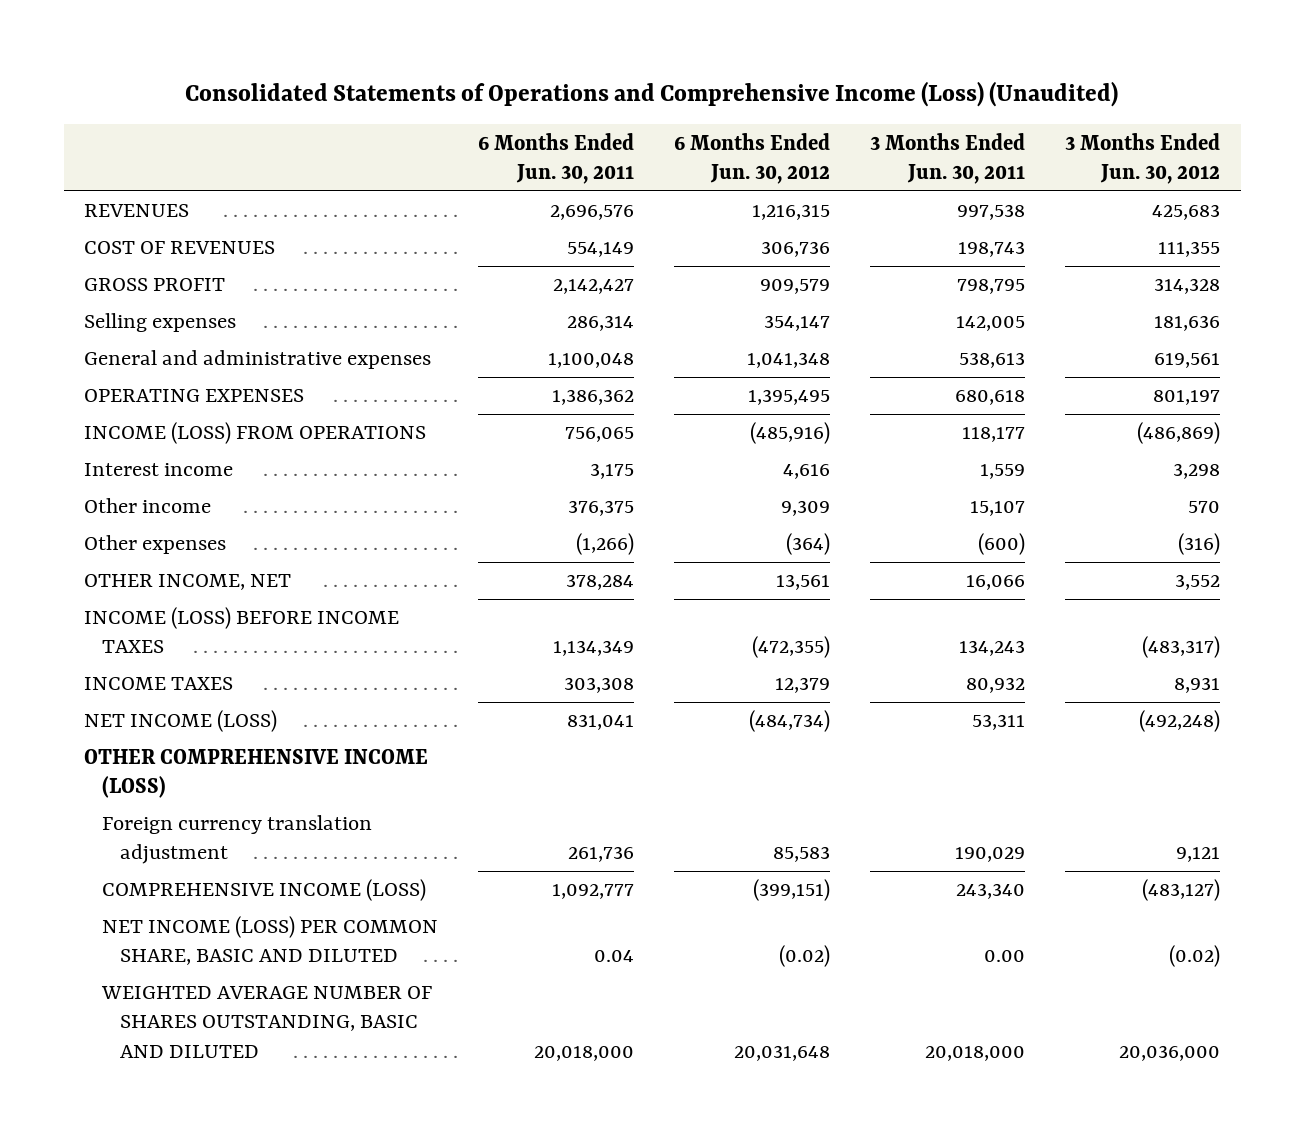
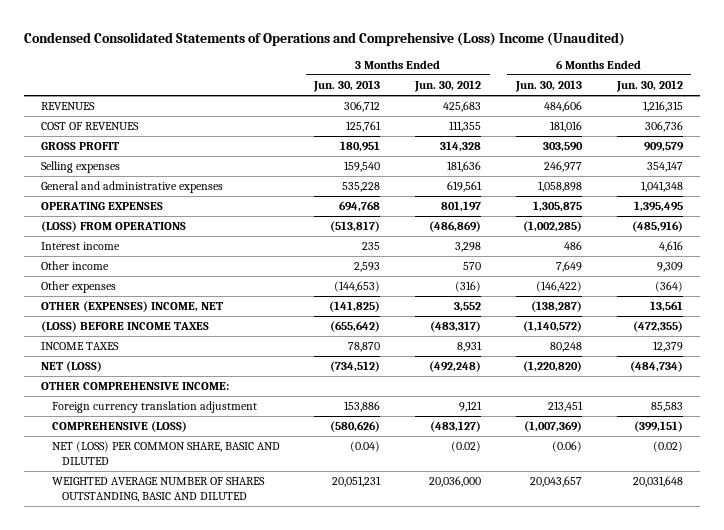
[185,80,1119,107] Consolidated Statements of Operations and Comprehensive Income (Loss) (Unaudited) -> [24,31,626,46] Condensed Consolidated Statements of Operations and Comprehensive (Loss) Income (Unaudited)
[477,132,634,184] 6 Months Ended Jun. 30, 2011 -> none
[870,132,1026,184] 3 Months Ended Jun. 30, 2011 -> none
none -> [313,80,381,93] Jun. 30, 2013
none -> [514,80,582,93] Jun. 30, 2013
[83,422,426,445] INCOME (LOSS) FROM OPERATIONS -> [41,221,187,233] (LOSS) FROM OPERATIONS
[83,574,291,591] OTHER INCOME, NET -> [41,301,224,313] OTHER (EXPENSES) INCOME, NET
[83,607,399,654] INCOME (LOSS) BEFORE INCOME TAXES -> [41,321,210,333] (LOSS) BEFORE INCOME TAXES
[83,710,277,733] NET INCOME (LOSS) -> [41,361,103,373] NET (LOSS)
[83,749,428,799] OTHER COMPREHENSIVE INCOME (LOSS) -> [41,382,230,391] OTHER COMPREHENSIVE INCOME:
[101,879,426,902] COMPREHENSIVE INCOME (LOSS) -> [51,421,187,433] COMPREHENSIVE (LOSS)
[101,916,438,966] NET INCOME (LOSS) PER COMMON SHARE, BASIC AND DILUTED -> [51,441,280,465] NET (LOSS) PER COMMON SHARE, BASIC AND DILUTED

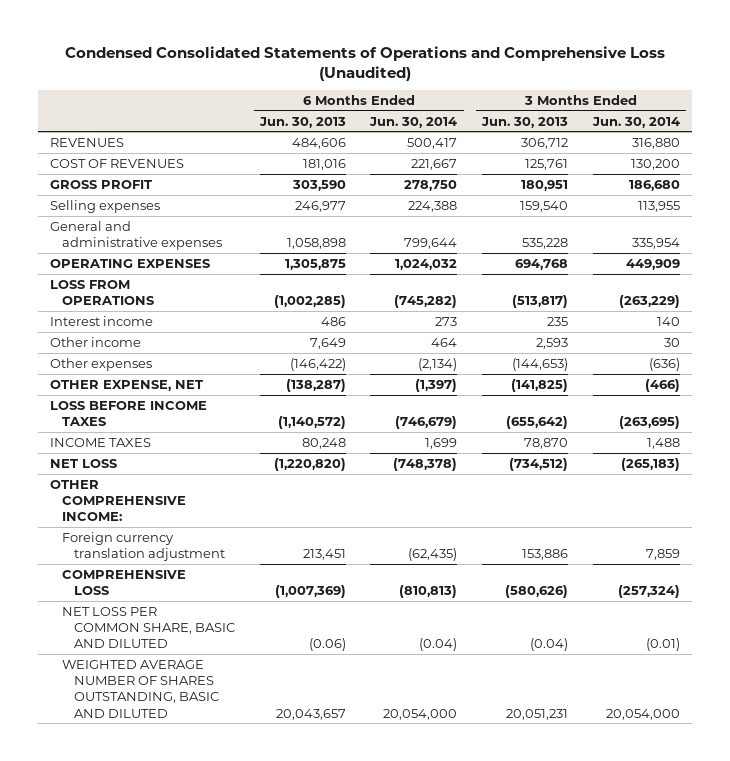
[24,31,626,46] Condensed Consolidated Statements of Operations and Comprehensive (Loss) Income (Unaudited) -> [64,45,665,81] Condensed Consolidated Statements of Operations and Comprehensive Loss (Unaudited)
[414,80,482,93] Jun. 30, 2012 -> none
[615,80,683,93] Jun. 30, 2012 -> none
none -> [369,116,458,128] Jun. 30, 2014
none -> [591,116,680,128] Jun. 30, 2014
[41,221,187,233] (LOSS) FROM OPERATIONS -> [49,279,154,306] LOSS FROM OPERATIONS
[41,301,224,313] OTHER (EXPENSES) INCOME, NET -> [49,379,203,391] OTHER EXPENSE, NET
[41,321,210,333] (LOSS) BEFORE INCOME TAXES -> [49,400,207,427] LOSS BEFORE INCOME TAXES
[41,361,103,373] NET (LOSS) -> [49,458,117,468] NET LOSS
[51,421,187,433] COMPREHENSIVE (LOSS) -> [61,569,186,596] COMPREHENSIVE LOSS
[51,441,280,465] NET (LOSS) PER COMMON SHARE, BASIC AND DILUTED -> [61,606,236,649] NET LOSS PER COMMON SHARE, BASIC AND DILUTED

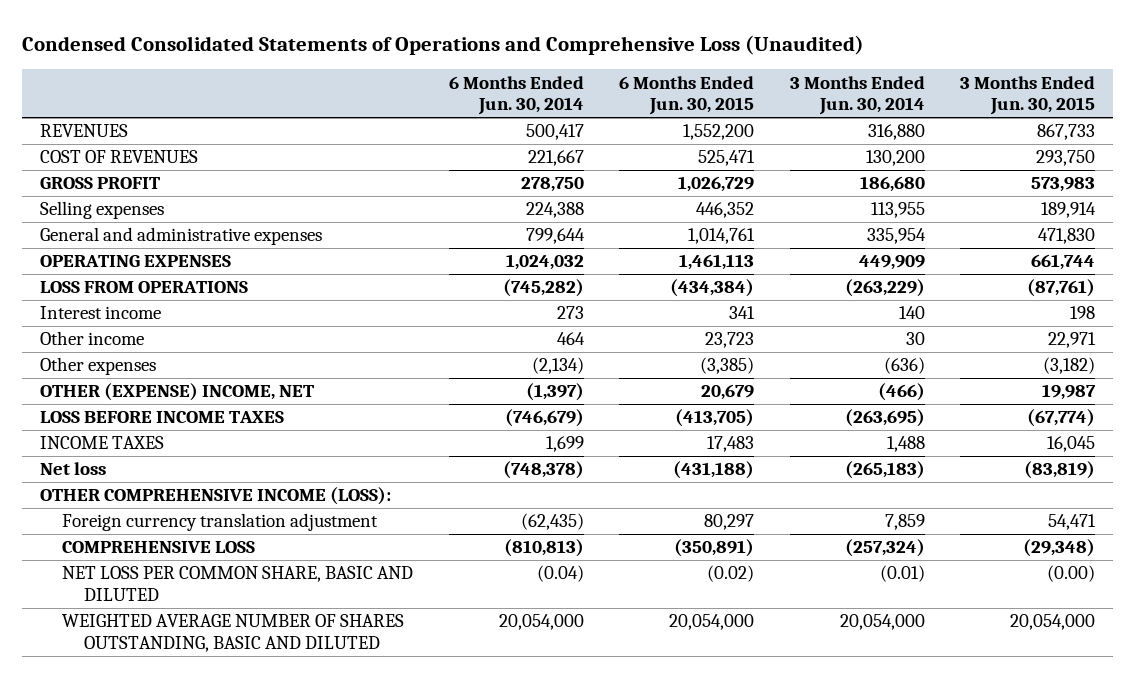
[258,116,346,128] Jun. 30, 2013 -> none
[481,116,569,128] Jun. 30, 2013 -> none
none -> [619,75,755,116] 6 Months Ended Jun. 30, 2015
none -> [960,75,1096,116] 3 Months Ended Jun. 30, 2015
[49,379,203,391] OTHER EXPENSE, NET -> [40,383,315,402] OTHER (EXPENSE) INCOME, NET
[49,458,117,468] NET LOSS -> [40,462,107,476] Net loss
[49,479,186,522] OTHER COMPREHENSIVE INCOME: -> [40,487,392,506] OTHER COMPREHENSIVE INCOME (LOSS):

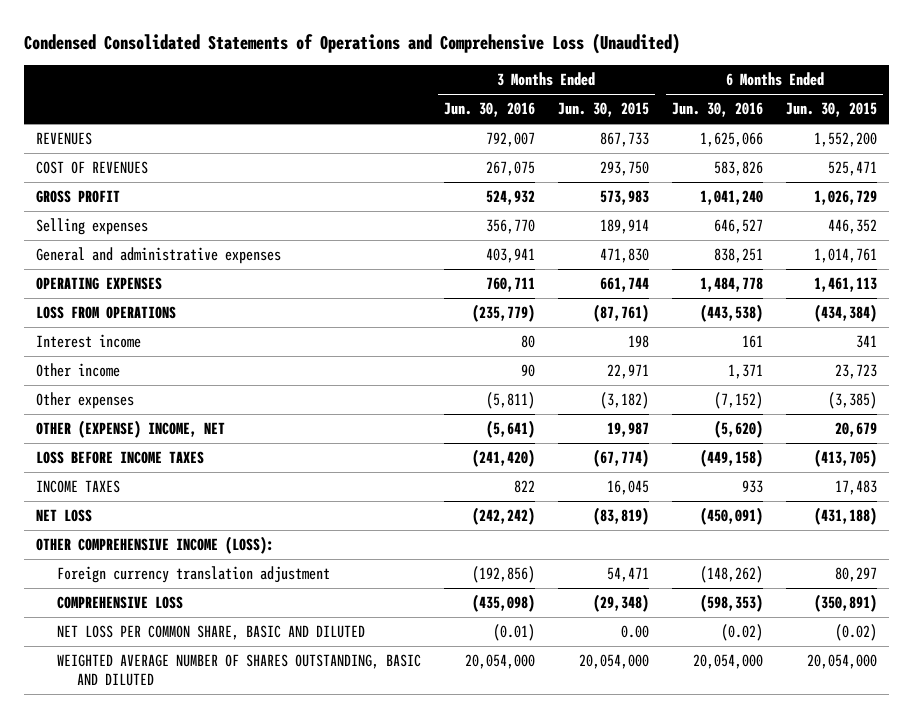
[448,75,584,116] 6 Months Ended Jun. 30, 2014 -> none
[789,75,925,116] 3 Months Ended Jun. 30, 2014 -> none
none -> [443,102,535,118] Jun. 30, 2016
none -> [671,102,763,118] Jun. 30, 2016
[40,462,107,476] Net loss -> [35,509,92,523] NET LOSS
[1047,565,1096,583] (0.00) -> [620,625,649,639] 0.00

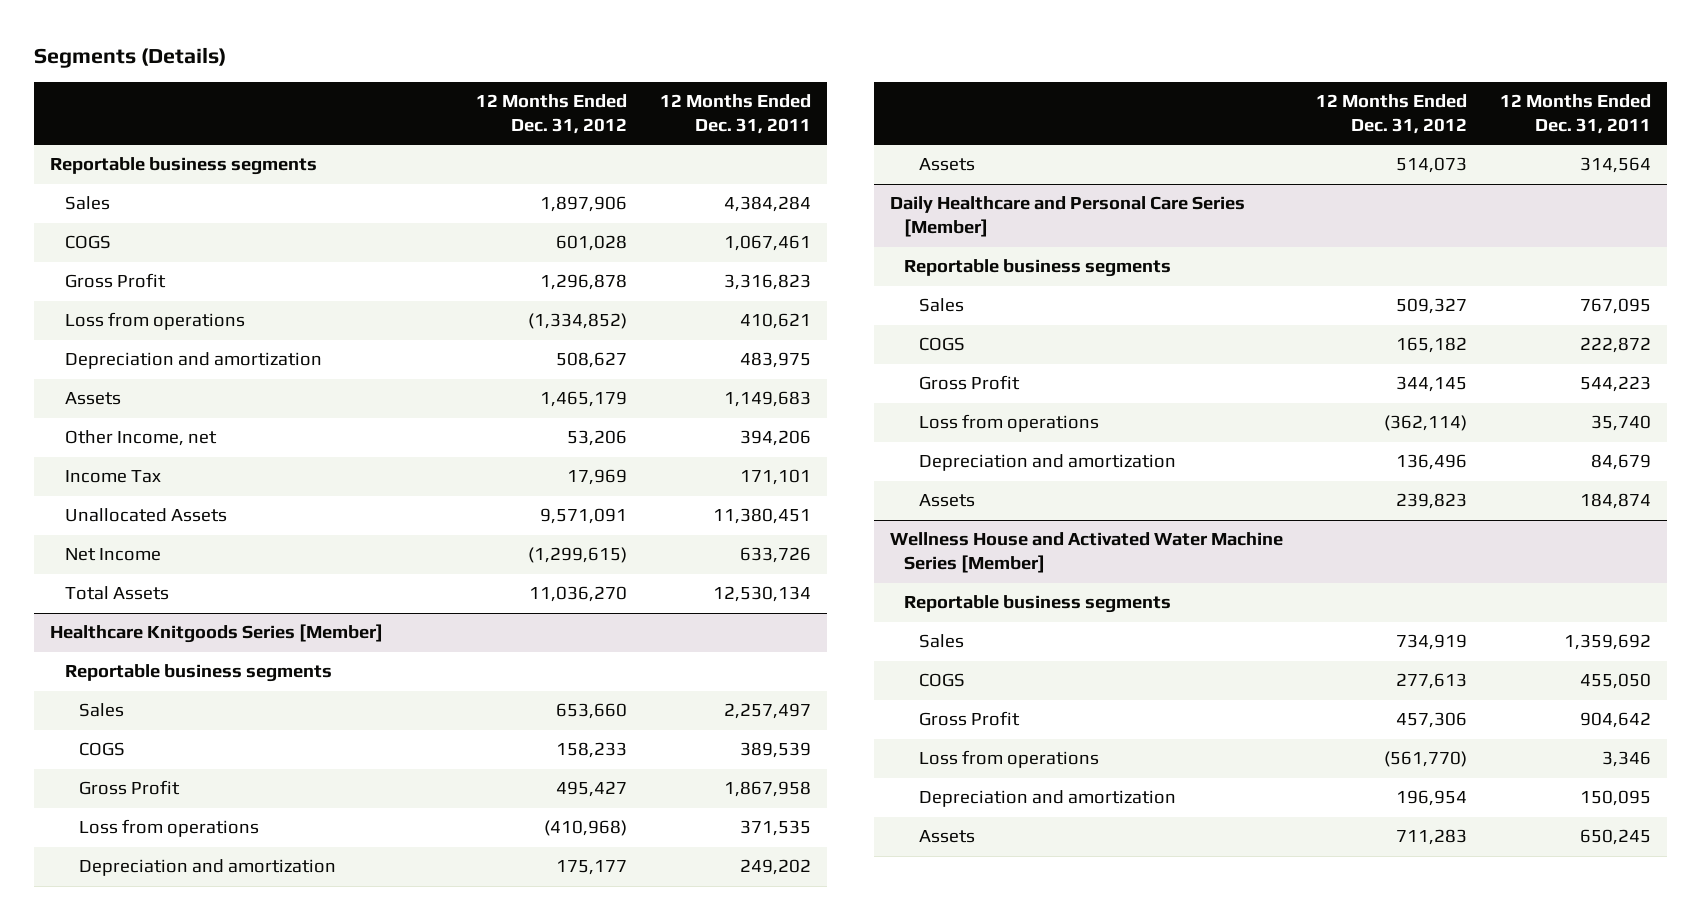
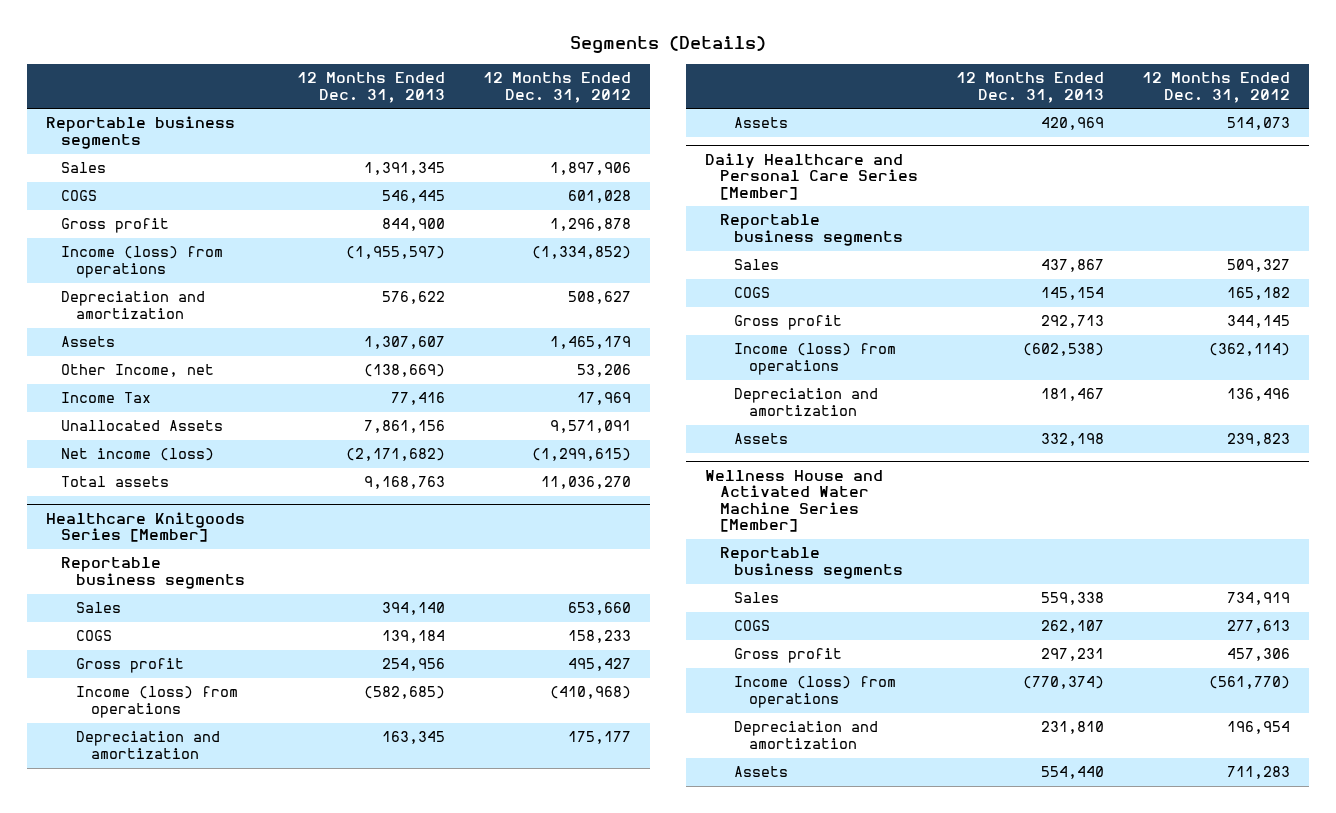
[659,94,811,135] 12 Months Ended Dec. 31, 2011 -> none
none -> [297,72,446,103] 12 Months Ended Dec. 31, 2013
[64,273,166,289] Gross Profit -> [61,218,170,234] Gross profit
[64,312,245,331] Loss from operations -> [61,246,224,278] Income (loss) from operations
[64,548,161,562] Net Income -> [61,448,215,462] Net income (loss)
[64,586,169,601] Total Assets -> [61,476,170,488] Total assets
[78,780,180,796] Gross Profit -> [75,658,184,674] Gross profit
[78,819,259,838] Loss from operations -> [75,686,238,718] Income (loss) from operations
[918,375,1020,391] Gross Profit -> [734,315,843,331] Gross profit
[918,414,1099,433] Loss from operations -> [734,343,897,375] Income (loss) from operations
[918,711,1020,727] Gross Profit -> [734,648,843,664] Gross profit
[918,750,1099,769] Loss from operations -> [734,676,897,708] Income (loss) from operations

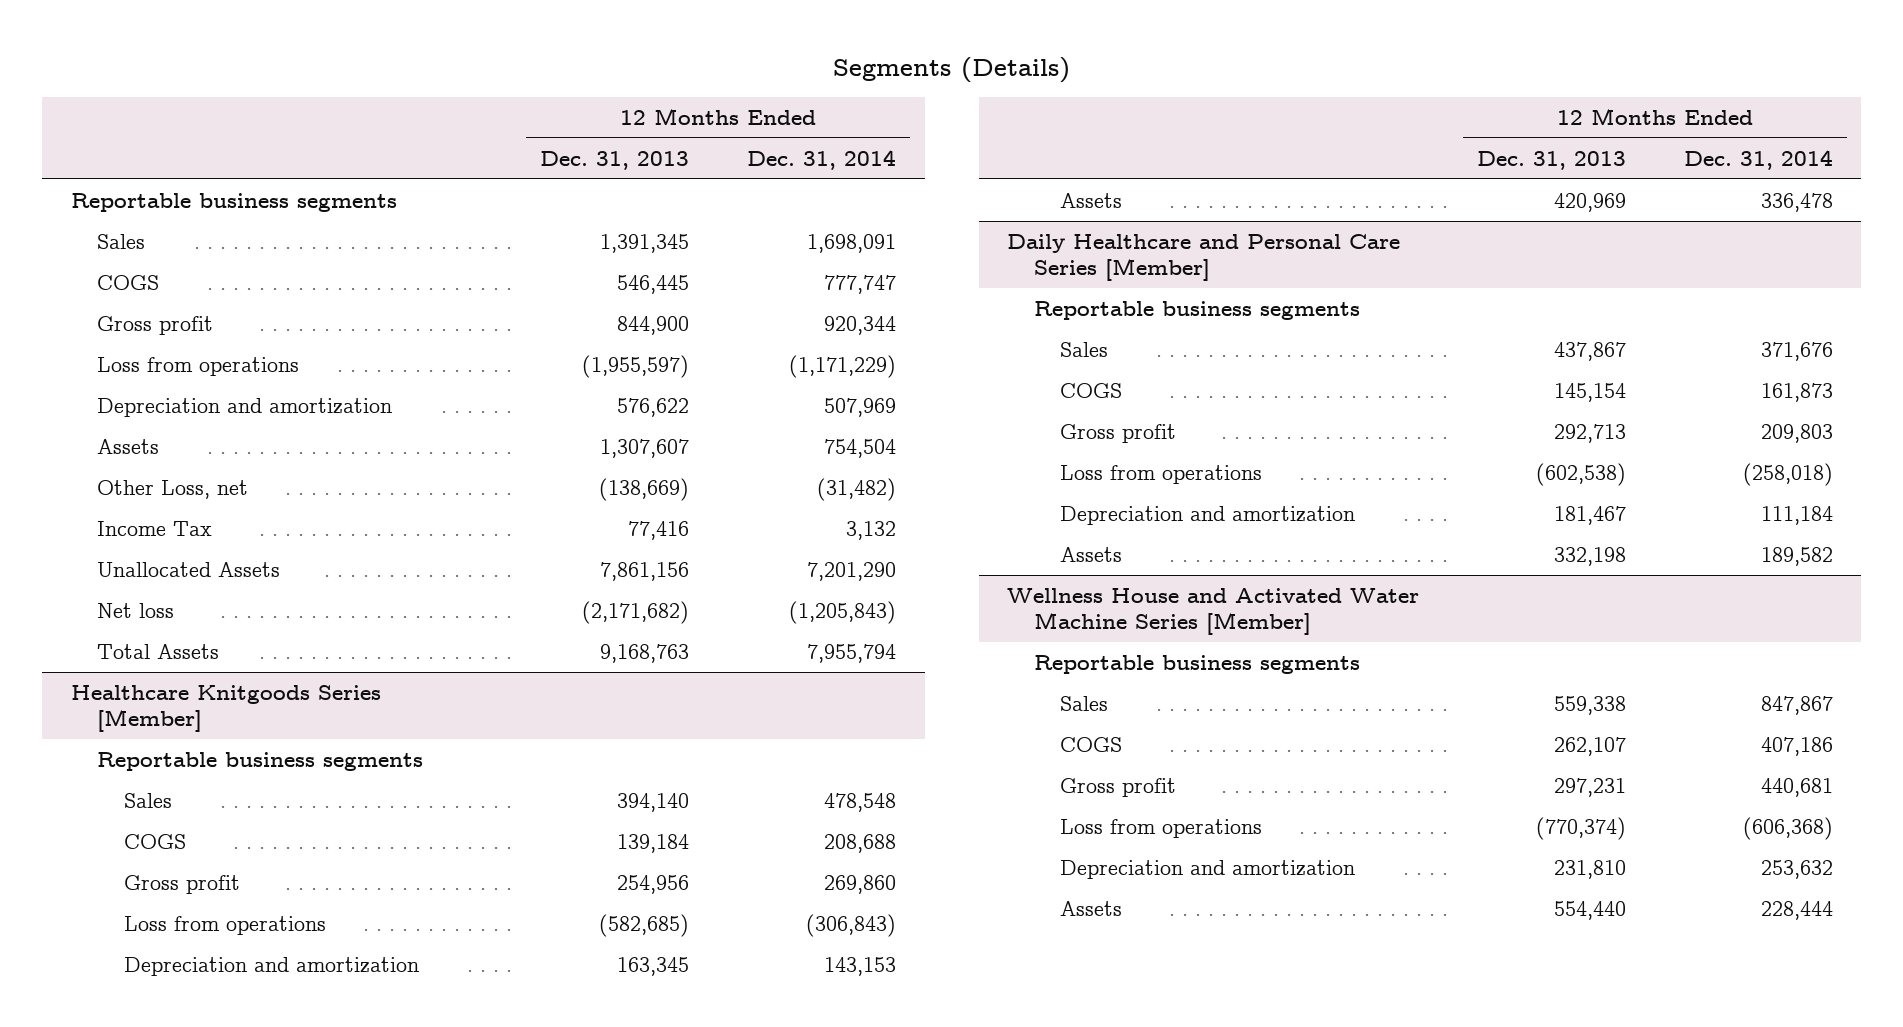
[483,72,632,103] 12 Months Ended Dec. 31, 2012 -> none
none -> [747,149,897,170] Dec. 31, 2014
[61,246,224,278] Income (loss) from operations -> [97,356,300,376] Loss from operations
[61,364,215,378] Other Income, net -> [97,479,249,499] Other Loss, net
[61,448,215,462] Net income (loss) -> [97,602,175,618] Net loss
[61,476,170,488] Total assets -> [97,643,220,659] Total Assets
[75,686,238,718] Income (loss) from operations -> [123,915,326,935] Loss from operations
[734,343,897,375] Income (loss) from operations -> [1060,464,1263,484] Loss from operations
[734,676,897,708] Income (loss) from operations -> [1060,818,1263,838] Loss from operations

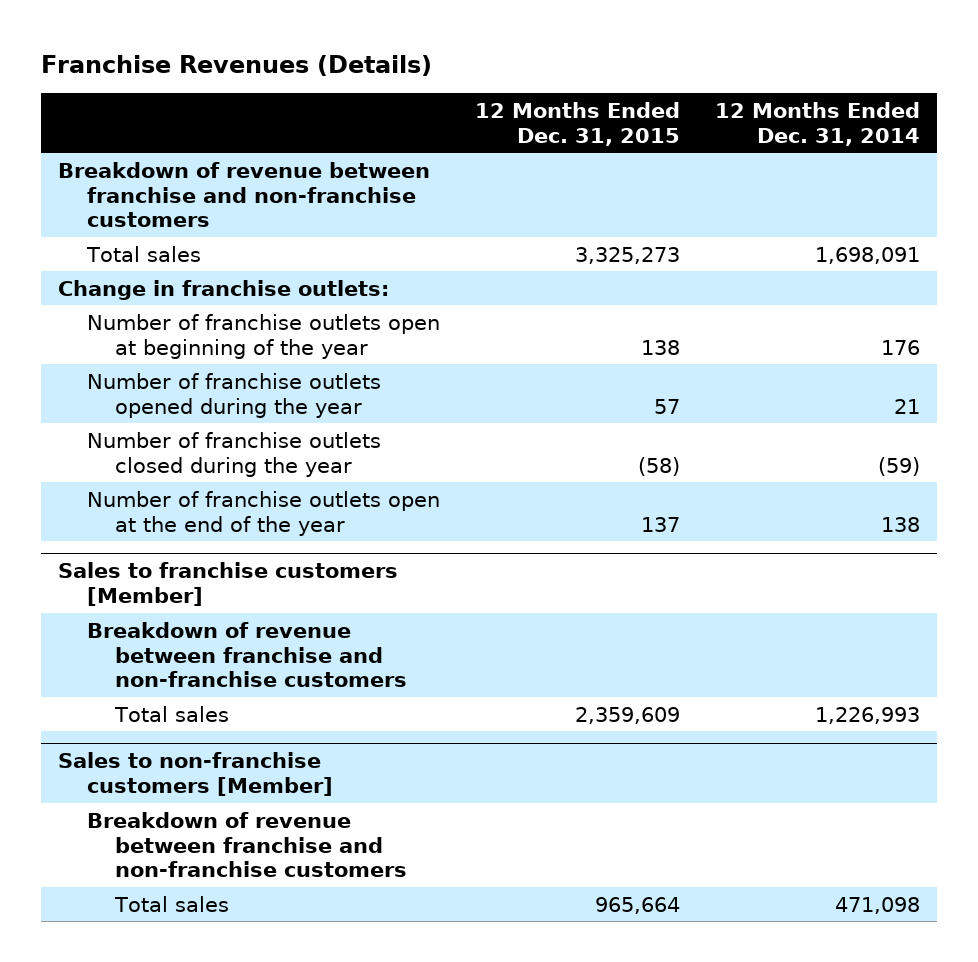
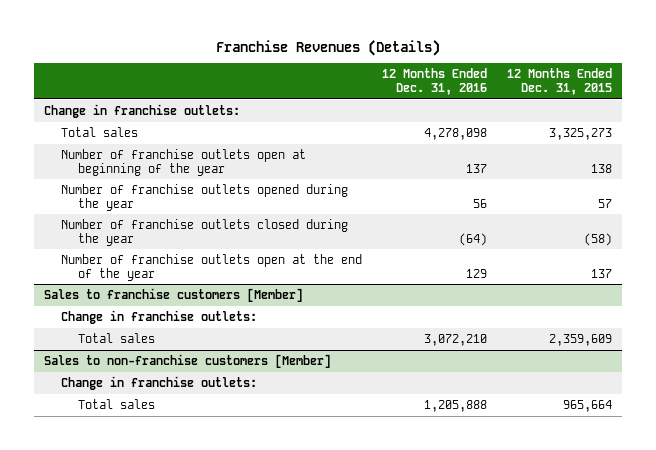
[714,101,920,146] 12 Months Ended Dec. 31, 2014 -> none
none -> [381,68,487,96] 12 Months Ended Dec. 31, 2016
[58,161,431,228] Breakdown of revenue between franchise and non-franchise customers -> none
[85,245,201,262] Total sales -> [60,126,138,137] Total sales
[86,621,408,688] Breakdown of revenue between franchise and non-franchise customers -> none
none -> [60,309,257,324] Change in franchise outlets:
[86,811,408,878] Breakdown of revenue between franchise and non-franchise customers -> none
none -> [60,375,257,390] Change in franchise outlets:

